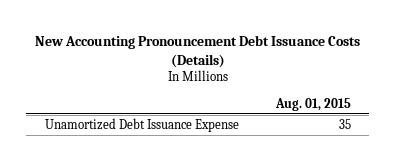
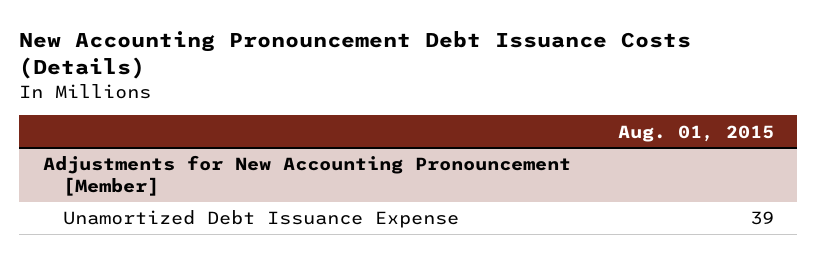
none -> [42,155,571,197] Adjustments for New Accounting Pronouncement [Member]
[338,119,351,130] 35 -> [749,211,774,226] 39

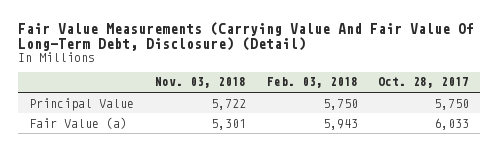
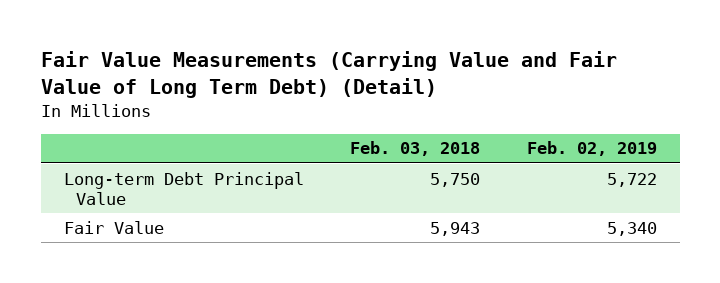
[18,21,475,51] Fair Value Measurements (Carrying Value And Fair Value Of Long-Term Debt, Disclosure) (Detail) -> [40,51,617,98] Fair Value Measurements (Carrying Value and Fair Value of Long Term Debt) (Detail)
[154,77,246,89] Nov. 03, 2018 -> none
[378,77,470,89] Oct. 28, 2017 -> none
none -> [526,141,657,157] Feb. 02, 2019
[28,97,134,111] Principal Value -> [63,171,304,205] Long-term Debt Principal Value
[28,116,127,129] Fair Value (a) -> [63,220,164,234] Fair Value

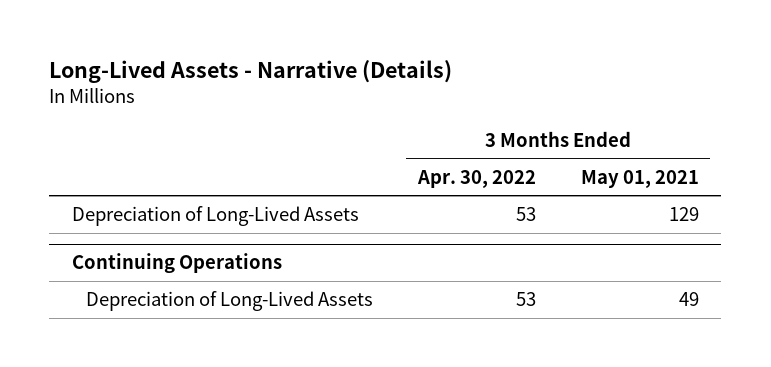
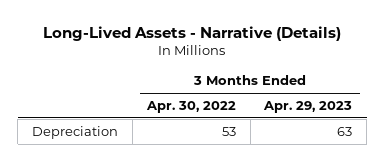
[580,169,699,188] May 01, 2021 -> none
none -> [263,101,353,114] Apr. 29, 2023
[72,253,283,274] Continuing Operations -> none
[85,291,373,312] Depreciation of Long-Lived Assets -> none
[72,206,360,227] Depreciation of Long-Lived Assets -> [31,125,118,139] Depreciation

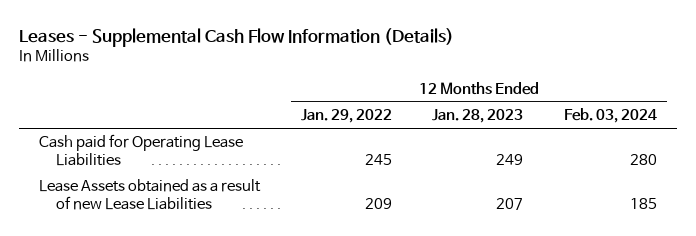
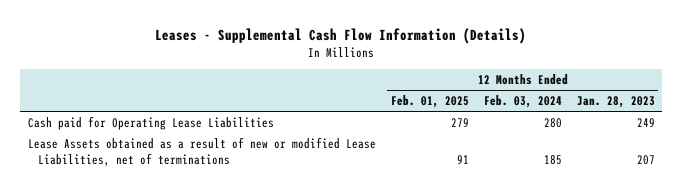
[300,109,392,124] Jan. 29, 2022 -> none
none -> [390,95,469,109] Feb. 01, 2025
[39,179,262,210] Lease Assets obtained as a result of new Lease Liabilities -> [27,136,376,167] Lease Assets obtained as a result of new or modified Lease Liabilities, net of terminations

